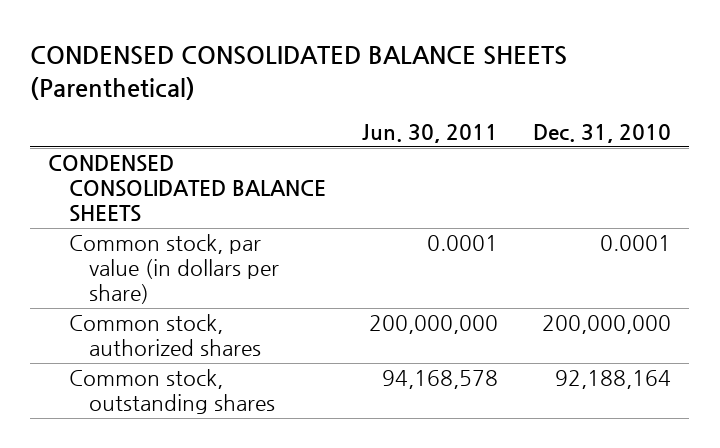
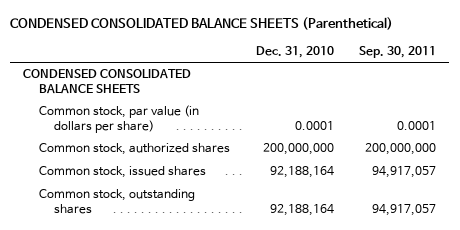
[361,124,498,144] Jun. 30, 2011 -> none
none -> [359,45,437,58] Sep. 30, 2011
none -> [38,166,206,179] Common stock, issued shares

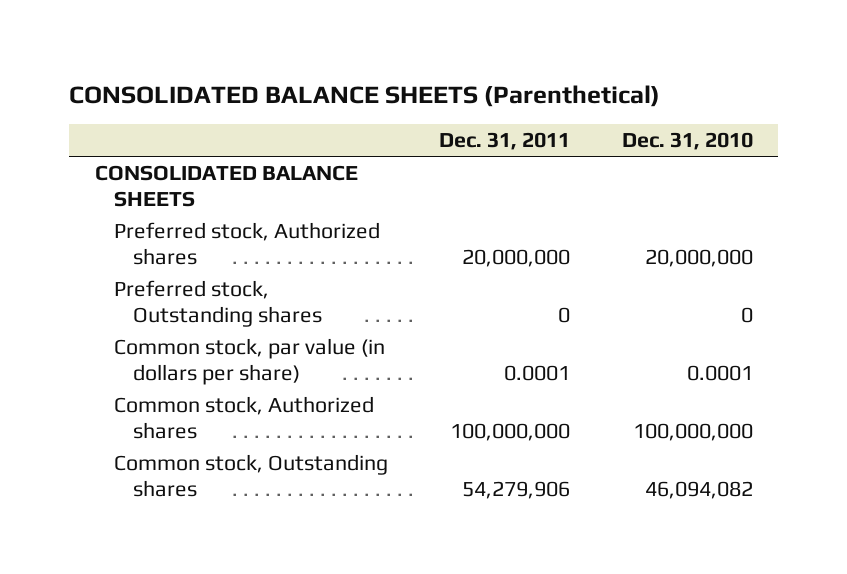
[10,16,394,30] CONDENSED CONSOLIDATED BALANCE SHEETS (Parenthetical) -> [68,84,660,107] CONSOLIDATED BALANCE SHEETS (Parenthetical)
[359,45,437,58] Sep. 30, 2011 -> none
none -> [439,132,571,151] Dec. 31, 2011
[23,69,192,94] CONDENSED CONSOLIDATED BALANCE SHEETS -> [94,165,358,207] CONSOLIDATED BALANCE SHEETS
none -> [113,222,380,265] Preferred stock, Authorized shares
none -> [113,280,323,327] Preferred stock, Outstanding shares
[38,166,206,179] Common stock, issued shares -> none
[38,143,230,156] Common stock, authorized shares -> [113,396,374,439] Common stock, Authorized shares
[262,143,334,156] 200,000,000 -> [632,422,753,441] 100,000,000
[38,189,195,214] Common stock, outstanding shares -> [113,454,388,497] Common stock, Outstanding shares
[269,203,334,216] 92,188,164 -> [644,480,753,499] 46,094,082

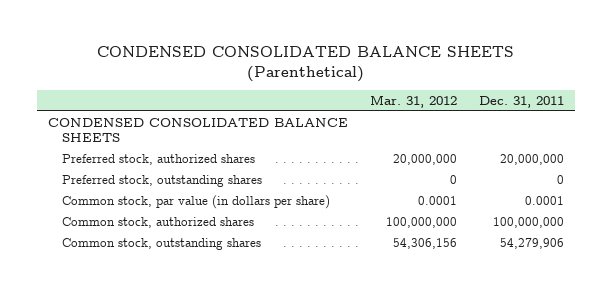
[68,84,660,107] CONSOLIDATED BALANCE SHEETS (Parenthetical) -> [96,46,514,83] CONDENSED CONSOLIDATED BALANCE SHEETS (Parenthetical)
[621,132,753,151] Dec. 31, 2010 -> none
none -> [369,94,457,108] Mar. 31, 2012
[94,165,358,207] CONSOLIDATED BALANCE SHEETS -> [48,117,349,142] CONDENSED CONSOLIDATED BALANCE SHEETS
[113,222,380,265] Preferred stock, Authorized shares -> [61,153,255,165] Preferred stock, authorized shares
[113,280,323,327] Preferred stock, Outstanding shares -> [61,174,262,187] Preferred stock, outstanding shares
[113,396,374,439] Common stock, Authorized shares -> [61,216,254,228] Common stock, authorized shares
[113,454,388,497] Common stock, Outstanding shares -> [61,237,261,250] Common stock, outstanding shares

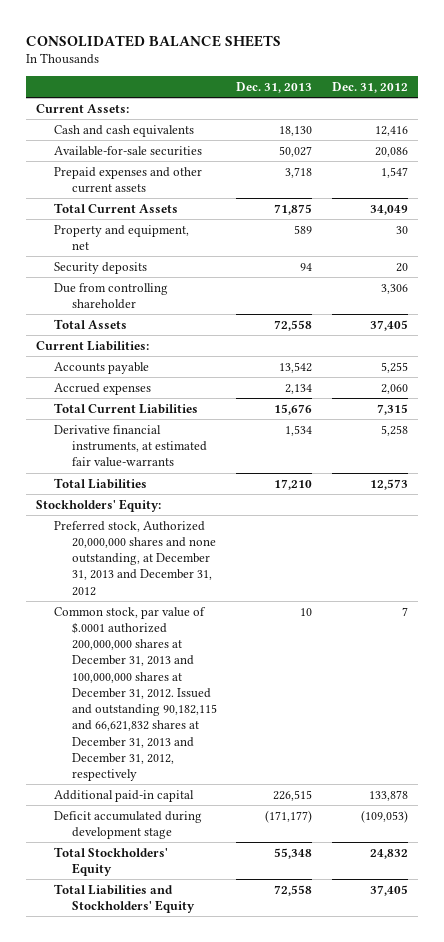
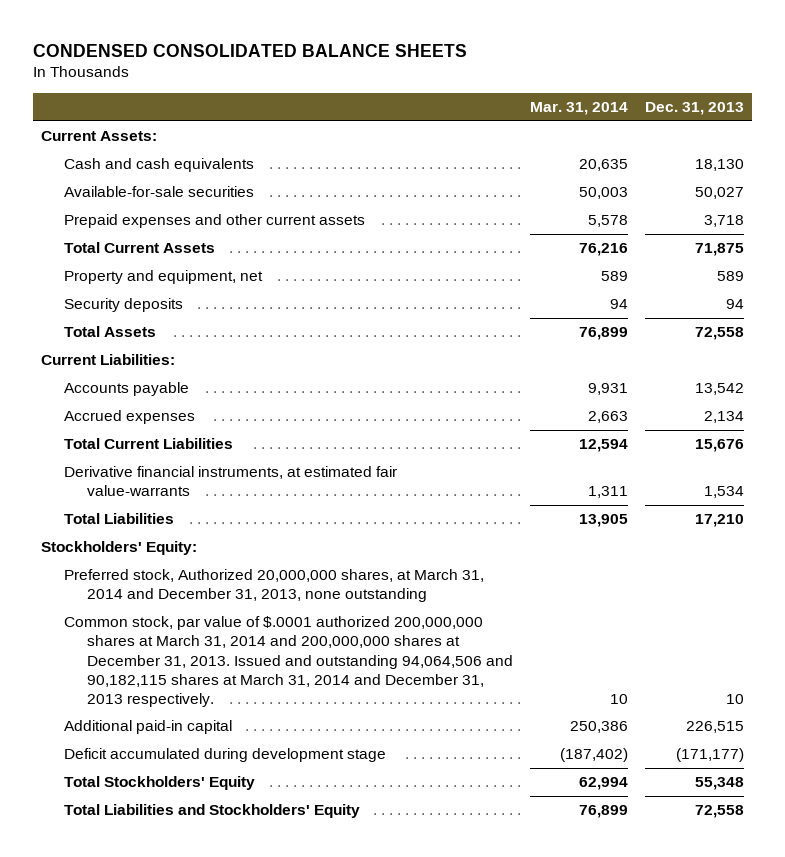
[25,34,281,47] CONSOLIDATED BALANCE SHEETS -> [32,43,467,57] CONDENSED CONSOLIDATED BALANCE SHEETS
[332,81,409,93] Dec. 31, 2012 -> none
none -> [529,102,628,116] Mar. 31, 2014
[53,282,168,309] Due from controlling shareholder -> none
[53,520,216,596] Preferred stock, Authorized 20,000,000 shares and none outstanding, at December 31, 2013 and December 31, 2012 -> [64,569,485,603] Preferred stock, Authorized 20,000,000 shares, at March 31, 2014 and December 31, 2013, none outstanding
[53,606,217,782] Common stock, par value of $.0001 authorized 200,000,000 shares at December 31, 2013 and 100,000,000 shares at December 31, 2012. Issued and outstanding 90,182,115 and 66,621,832 shares at December 31, 2013 and December 31, 2012, respectively -> [64,616,514,707] Common stock, par value of $.0001 authorized 200,000,000 shares at March 31, 2014 and 200,000,000 shares at December 31, 2013. Issued and outstanding 94,064,506 and 90,182,115 shares at March 31, 2014 and December 31, 2013 respectively.

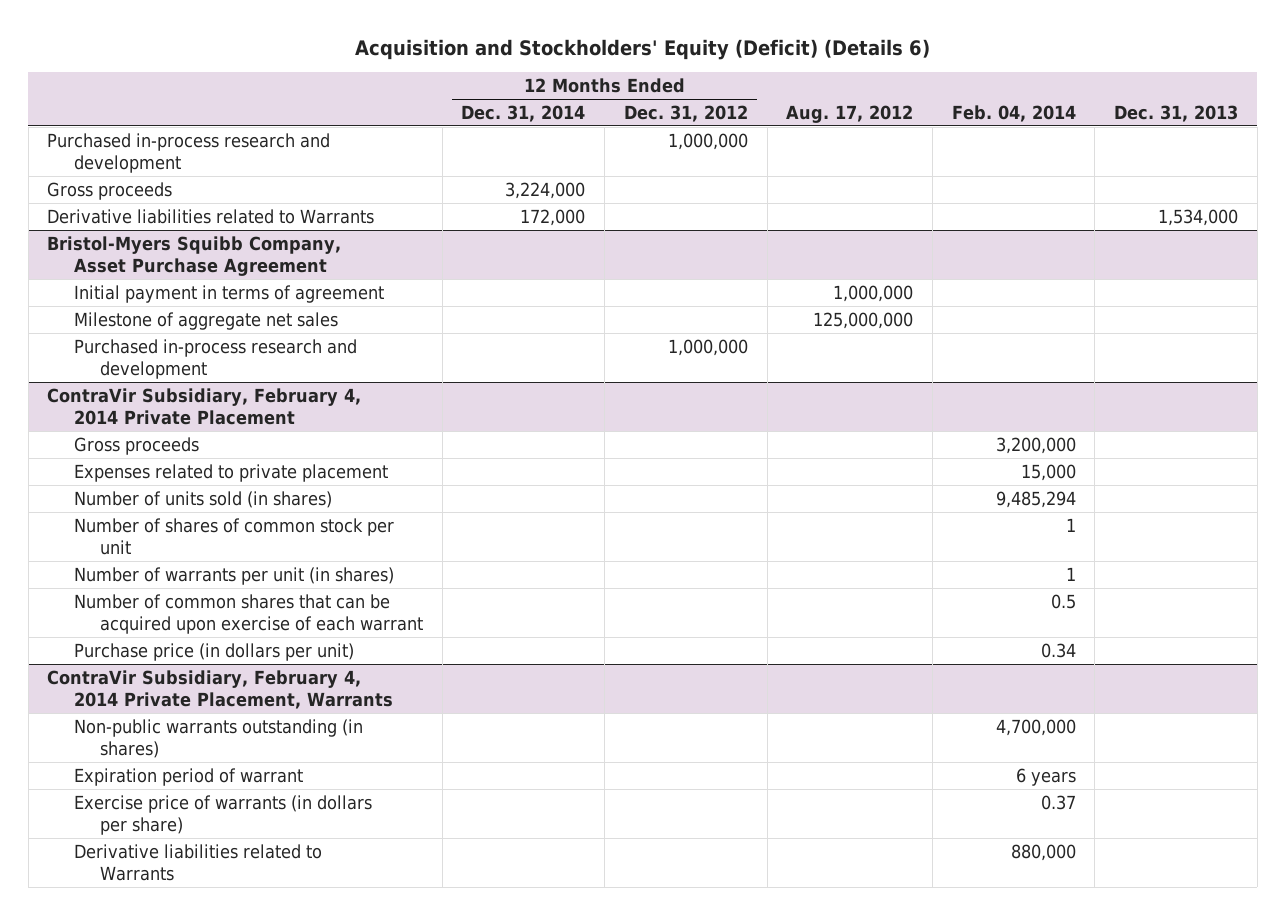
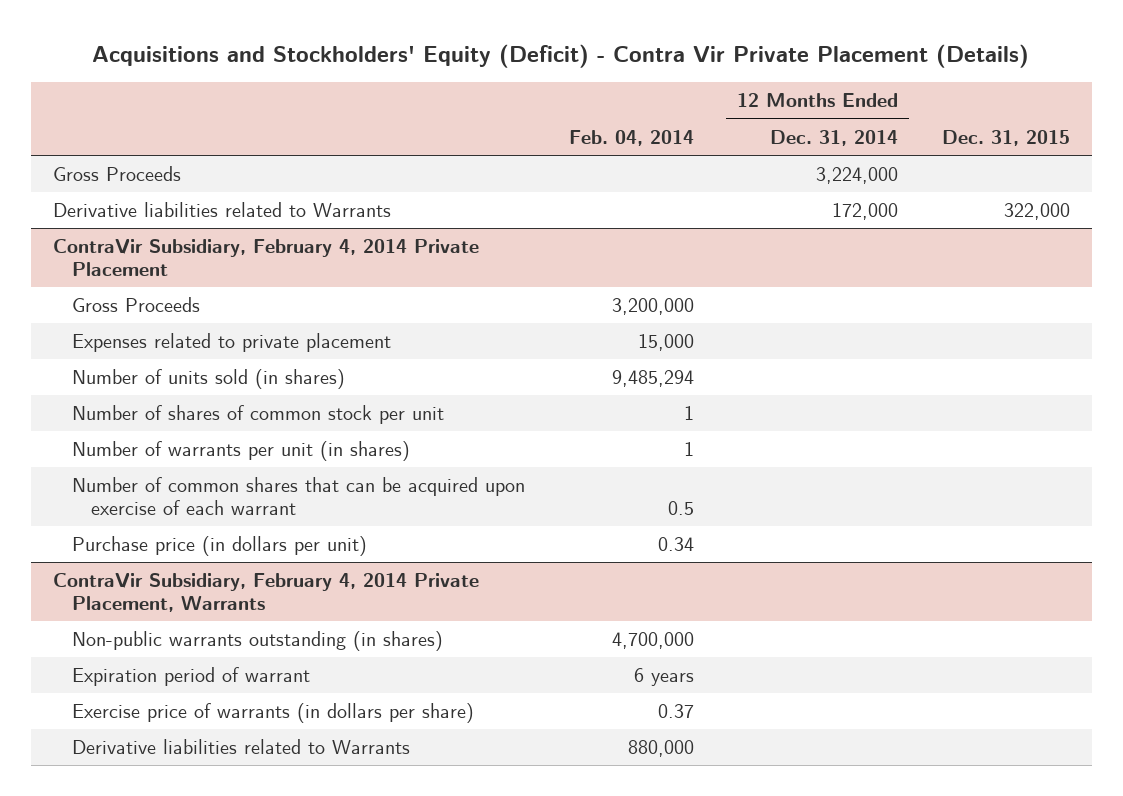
[354,38,930,60] Acquisition and Stockholders' Equity (Deficit) (Details 6) -> [92,44,1030,69] Acquisitions and Stockholders' Equity (Deficit) - Contra Vir Private Placement (Details)
[623,104,748,122] Dec. 31, 2012 -> none
[786,104,914,123] Aug. 17, 2012 -> none
[1114,104,1239,122] Dec. 31, 2013 -> none
none -> [941,129,1070,146] Dec. 31, 2015
[47,132,331,173] Purchased in-process research and development -> none
[47,181,173,200] Gross proceeds -> [52,166,181,182] Gross Proceeds
[47,235,342,276] Bristol-Myers Squibb Company, Asset Purchase Agreement -> none
[73,284,384,303] Initial payment in terms of agreement -> none
[73,311,338,330] Milestone of aggregate net sales -> none
[73,338,357,379] Purchased in-process research and development -> none
[73,436,199,455] Gross proceeds -> [71,297,200,313] Gross Proceeds

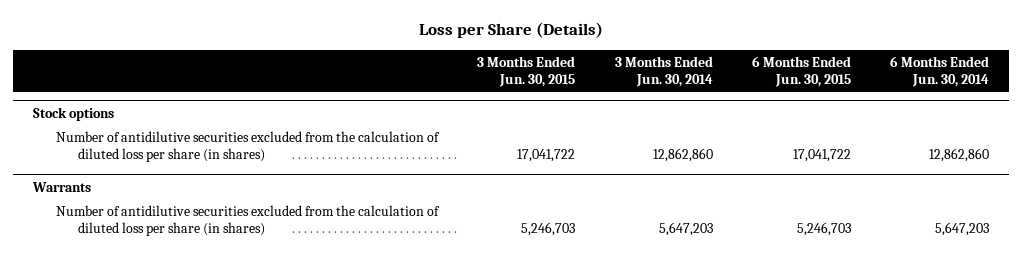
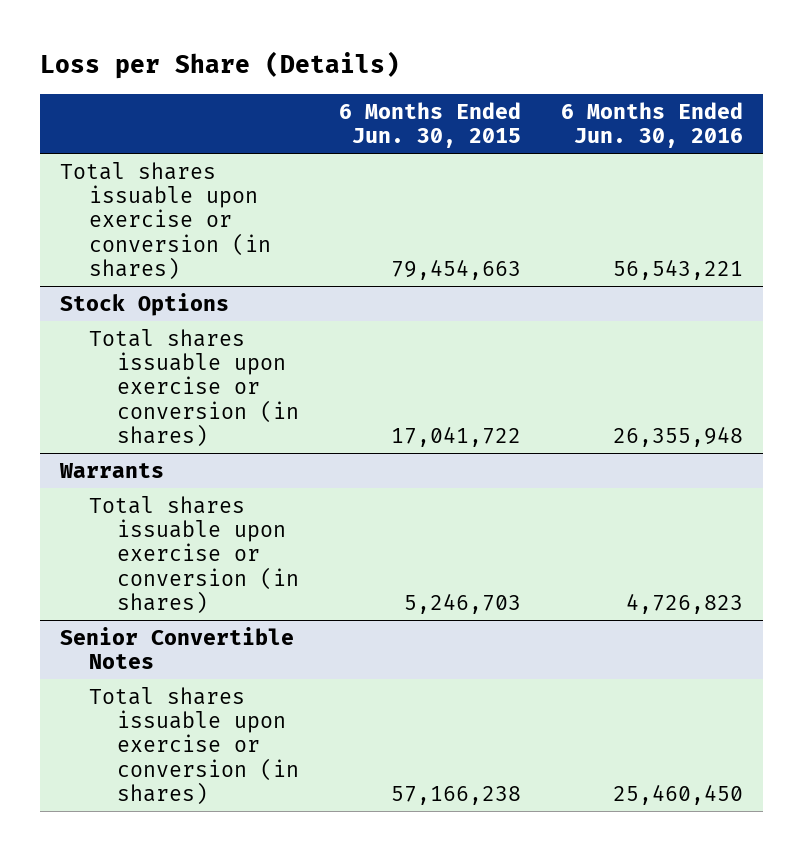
[477,55,576,87] 3 Months Ended Jun. 30, 2015 -> none
[614,55,713,87] 3 Months Ended Jun. 30, 2014 -> none
[890,55,990,87] 6 Months Ended Jun. 30, 2014 -> none
none -> [561,101,744,149] 6 Months Ended Jun. 30, 2016
none -> [60,161,271,281] Total shares issuable upon exercise or conversion (in shares)
[33,106,115,121] Stock options -> [60,292,230,316] Stock Options
[55,131,440,162] Number of antidilutive securities excluded from the calculation of diluted loss per share (in shares) -> [88,328,300,448] Total shares issuable upon exercise or conversion (in shares)
[55,205,440,236] Number of antidilutive securities excluded from the calculation of diluted loss per share (in shares) -> [88,495,300,615] Total shares issuable upon exercise or conversion (in shares)
none -> [60,626,295,670] Senior Convertible Notes
none -> [88,686,300,806] Total shares issuable upon exercise or conversion (in shares)

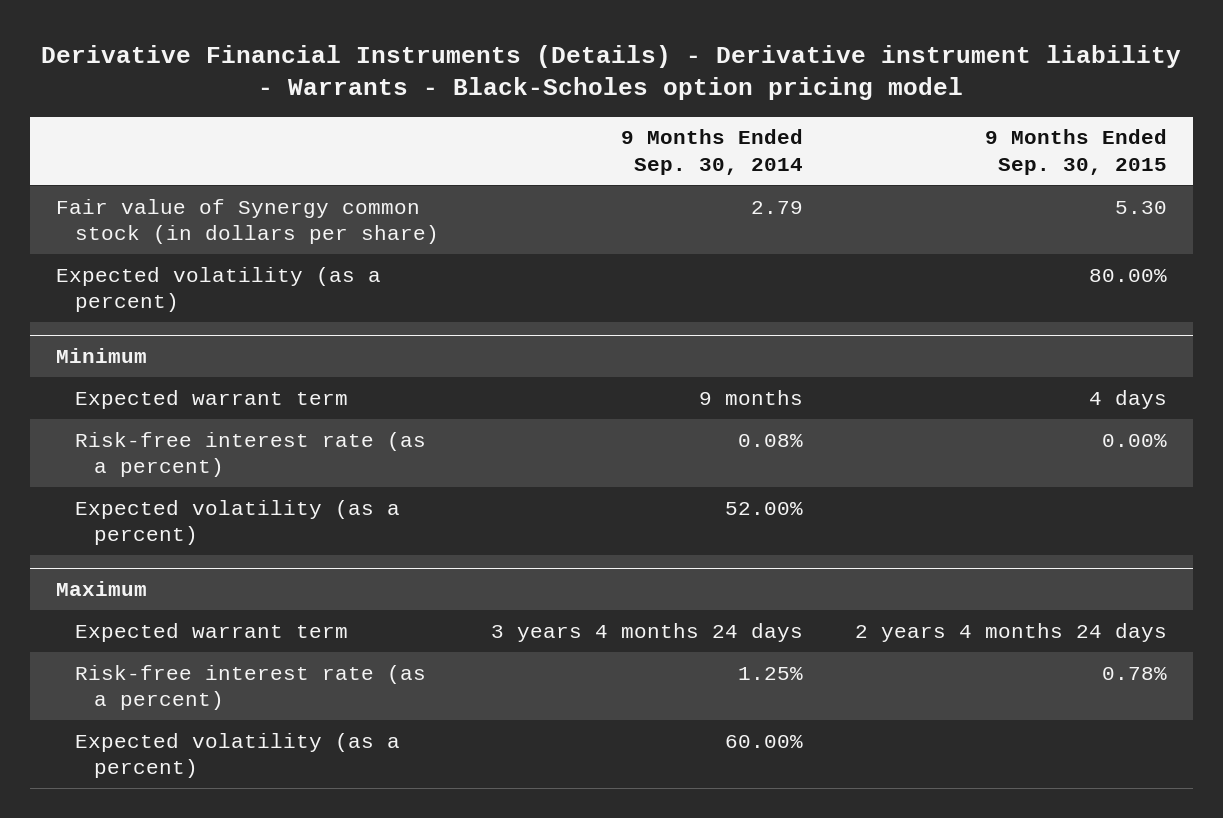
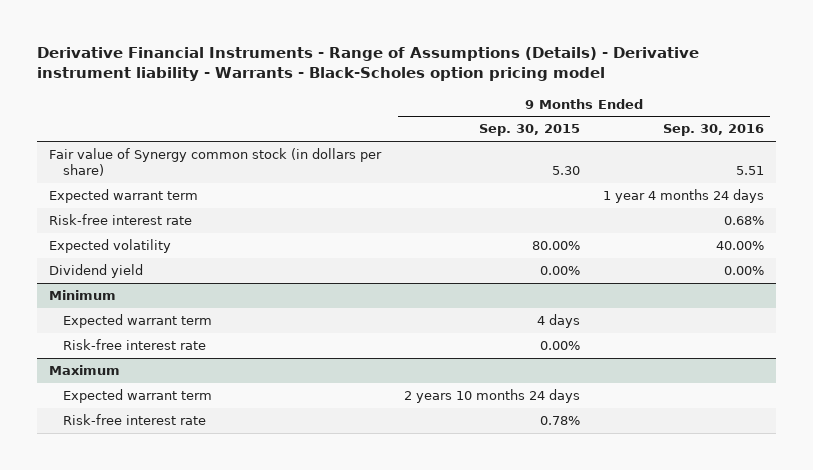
[41,44,1182,101] Derivative Financial Instruments (Details) - Derivative instrument liability - Warrants - Black-Scholes option pricing model -> [37,46,700,82] Derivative Financial Instruments - Range of Assumptions (Details) - Derivative instrument liability - Warrants - Black-Scholes option pricing model
[620,129,803,175] 9 Months Ended Sep. 30, 2014 -> none
none -> [663,124,765,137] Sep. 30, 2016
none -> [48,189,198,204] Expected warrant term
none -> [48,214,192,226] Risk-free interest rate
[55,266,381,313] Expected volatility (as a percent) -> [48,239,171,254] Expected volatility
none -> [48,264,143,279] Dividend yield
[74,499,400,546] Expected volatility (as a percent) -> none
[74,431,426,478] Risk-free interest rate (as a percent) -> [62,339,206,351] Risk-free interest rate
[74,732,400,779] Expected volatility (as a percent) -> none
[854,622,1167,642] 2 years 4 months 24 days -> [404,389,581,404] 2 years 10 months 24 days
[74,664,426,711] Risk-free interest rate (as a percent) -> [62,414,206,426] Risk-free interest rate

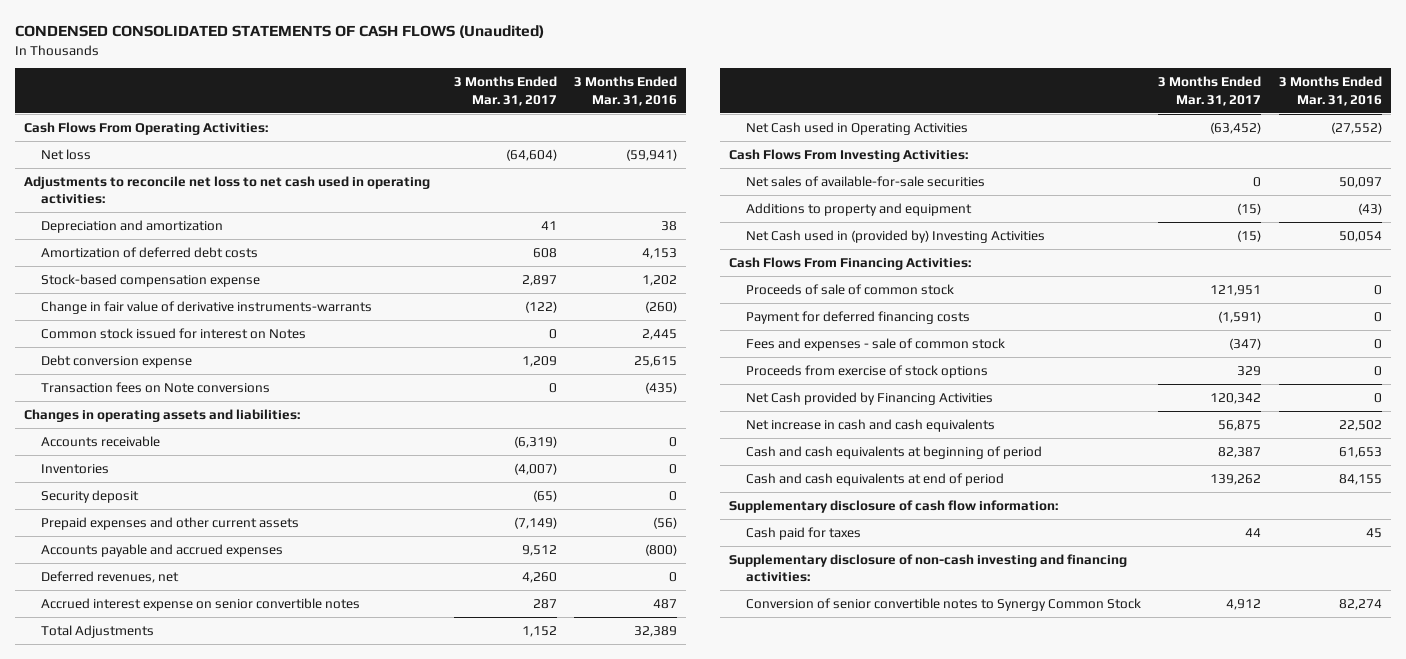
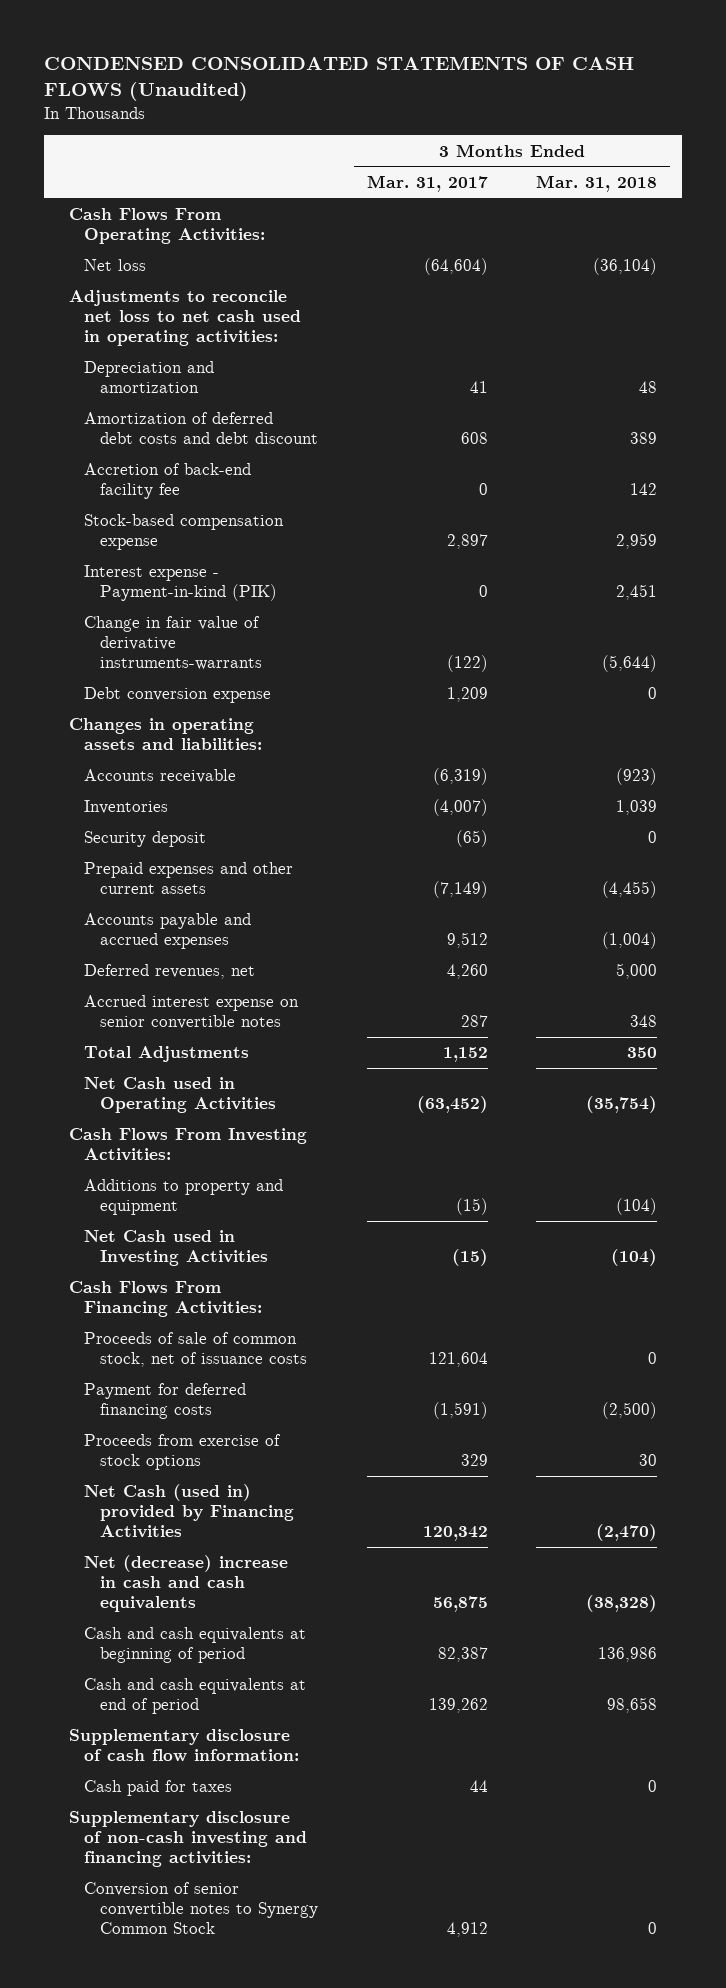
[574,76,678,106] 3 Months Ended Mar. 31, 2016 -> none
none -> [536,175,658,193] Mar. 31, 2018
[41,246,259,258] Amortization of deferred debt costs -> [84,412,318,445] Amortization of deferred debt costs and debt discount
none -> [84,463,252,500] Accretion of back-end facility fee
none -> [84,565,277,602] Interest expense - Payment-in-kind (PIK)
[41,327,307,339] Common stock issued for interest on Notes -> none
[41,381,271,393] Transaction fees on Note conversions -> none
[745,175,985,187] Net sales of available-for-sale securities -> none
[745,229,1045,243] Net Cash used in (provided by) Investing Activities -> [84,1230,268,1267] Net Cash used in Investing Activities
[745,283,954,295] Proceeds of sale of common stock -> [84,1332,307,1368] Proceeds of sale of common stock, net of issuance costs
[1210,284,1262,296] 121,951 -> [428,1352,488,1368] 121,604
[745,337,1005,351] Fees and expenses - sale of common stock -> none
[745,391,993,405] Net Cash provided by Financing Activities -> [84,1484,294,1538] Net Cash (used in) provided by Financing Activities
[745,418,995,432] Net increase in cash and cash equivalents -> [84,1555,289,1612] Net (decrease) increase in cash and cash equivalents

